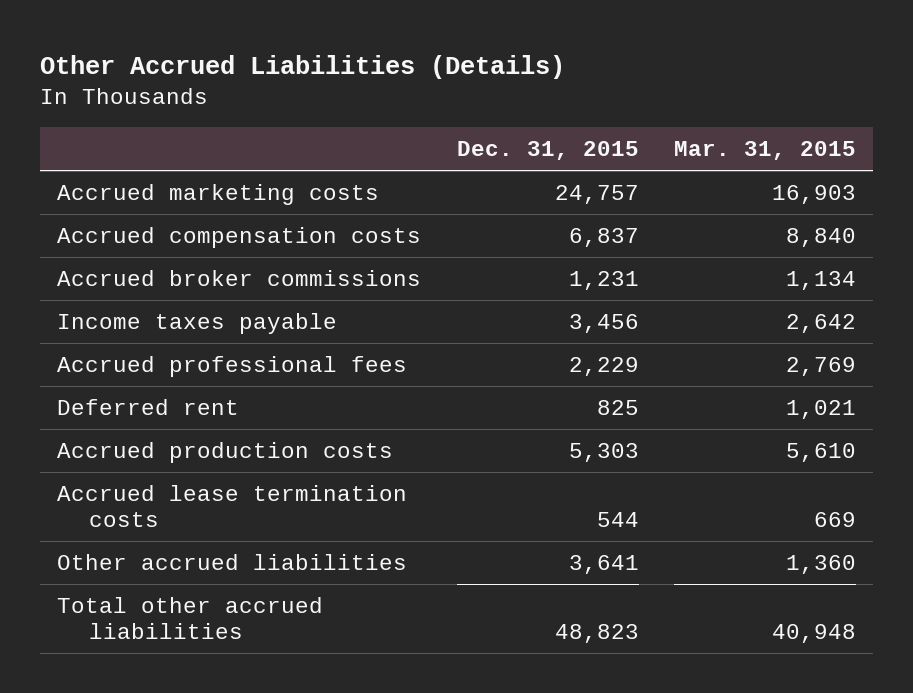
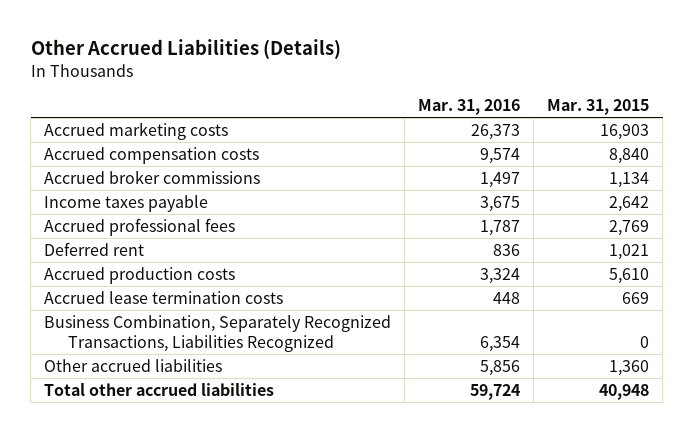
[456,140,639,160] Dec. 31, 2015 -> none
none -> [418,99,521,116] Mar. 31, 2016
none -> [44,315,392,352] Business Combination, Separately Recognized Transactions, Liabilities Recognized

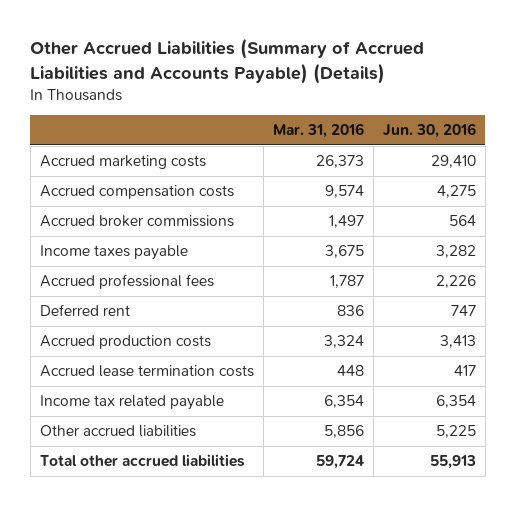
[30,39,341,60] Other Accrued Liabilities (Details) -> [30,38,425,84] Other Accrued Liabilities (Summary of Accrued Liabilities and Accounts Payable) (Details)
[547,99,650,116] Mar. 31, 2015 -> none
none -> [382,123,476,139] Jun. 30, 2016
[44,315,392,352] Business Combination, Separately Recognized Transactions, Liabilities Recognized -> [39,395,224,411] Income tax related payable

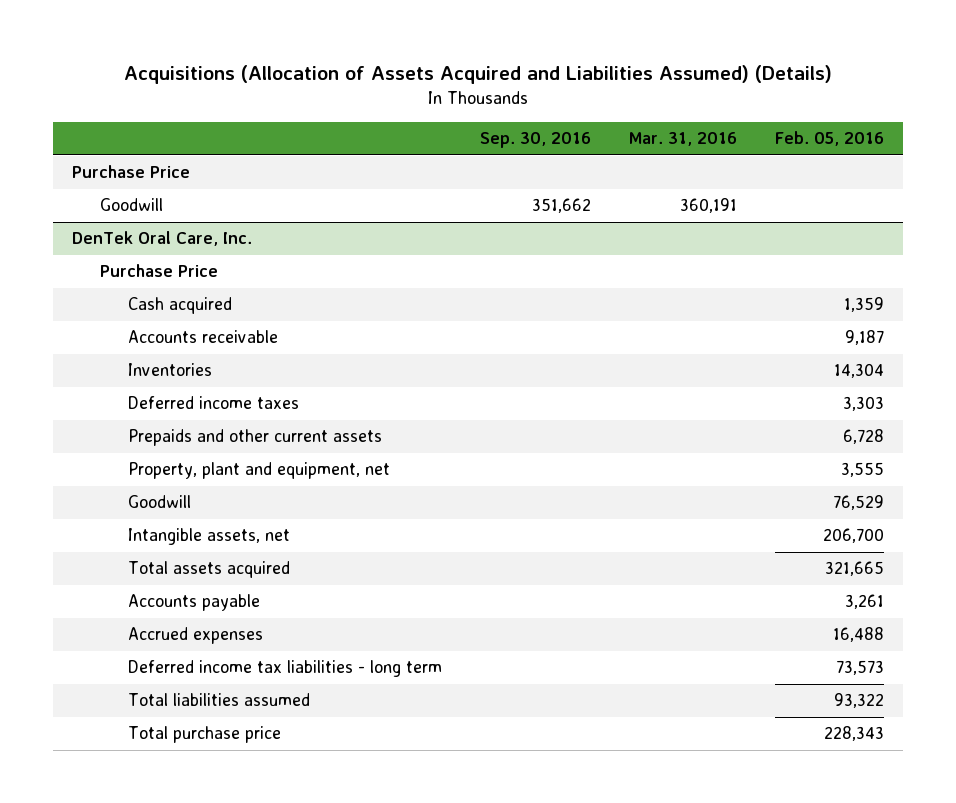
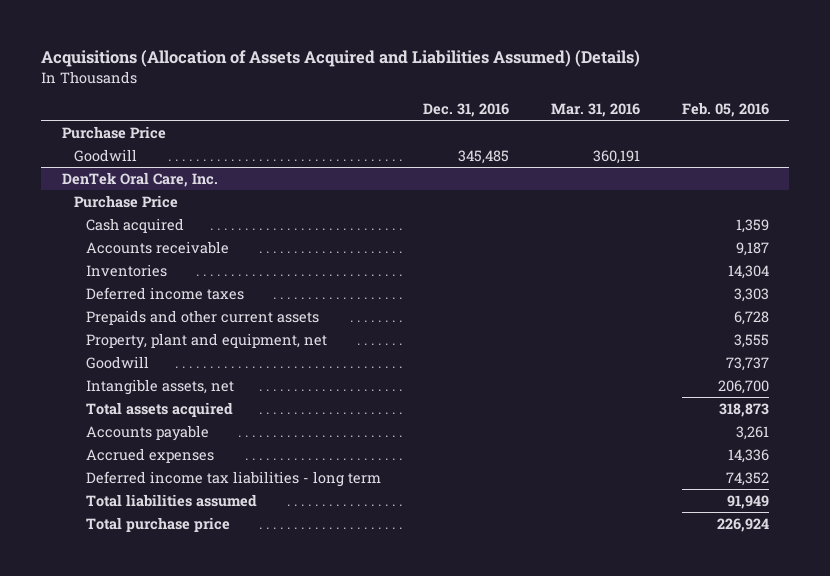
[479,132,591,149] Sep. 30, 2016 -> none
none -> [422,103,509,118] Dec. 31, 2016
[832,495,884,511] 76,529 -> [725,356,769,371] 73,737
[824,561,884,577] 321,665 -> [718,402,769,417] 318,873
[832,627,884,643] 16,488 -> [727,448,769,463] 14,336
[835,660,884,676] 73,573 -> [725,471,769,486] 74,352
[833,693,884,709] 93,322 -> [726,494,769,509] 91,949
[823,726,884,742] 228,343 -> [716,517,769,532] 226,924

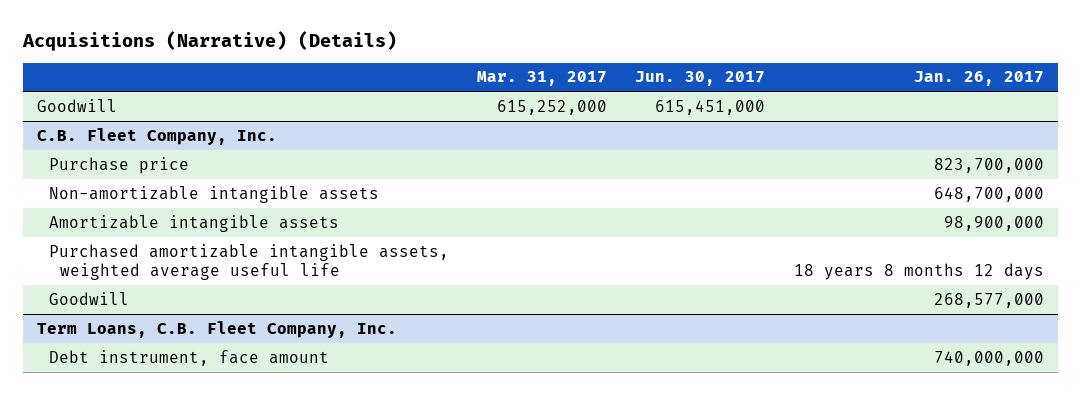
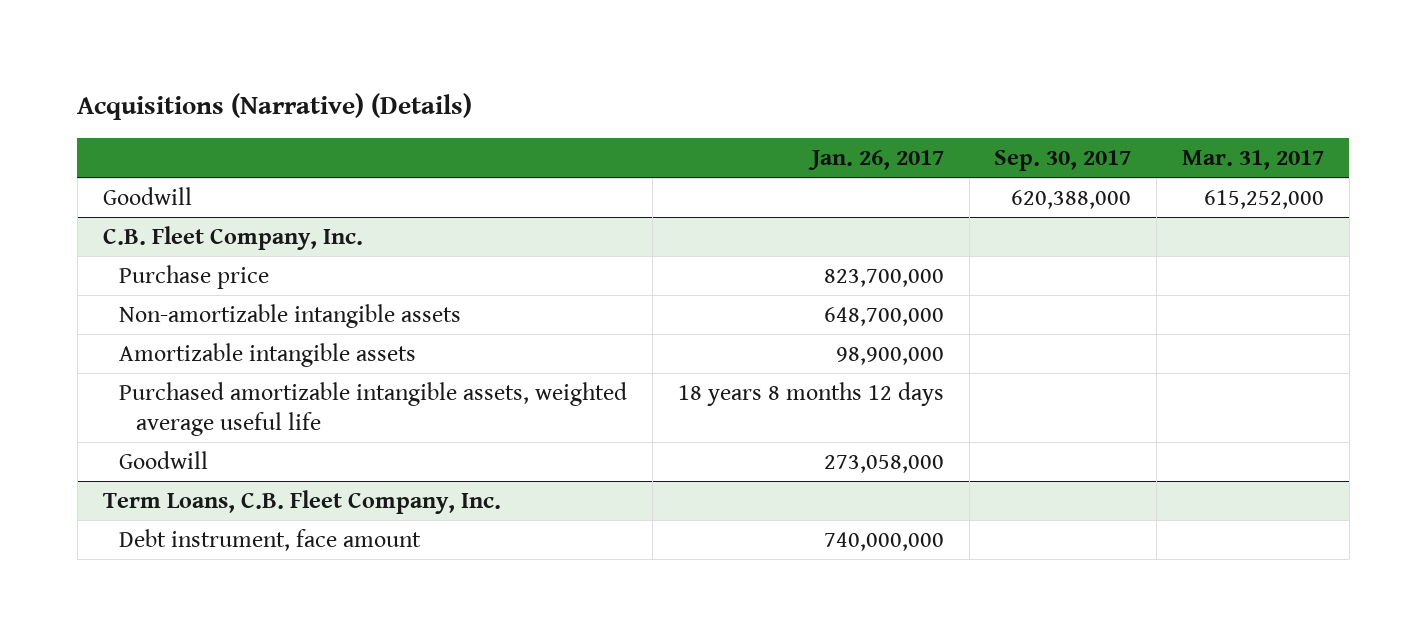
[635,71,766,87] Jun. 30, 2017 -> none
none -> [994,149,1132,171] Sep. 30, 2017
[933,292,1044,308] 268,577,000 -> [823,454,944,473] 273,058,000

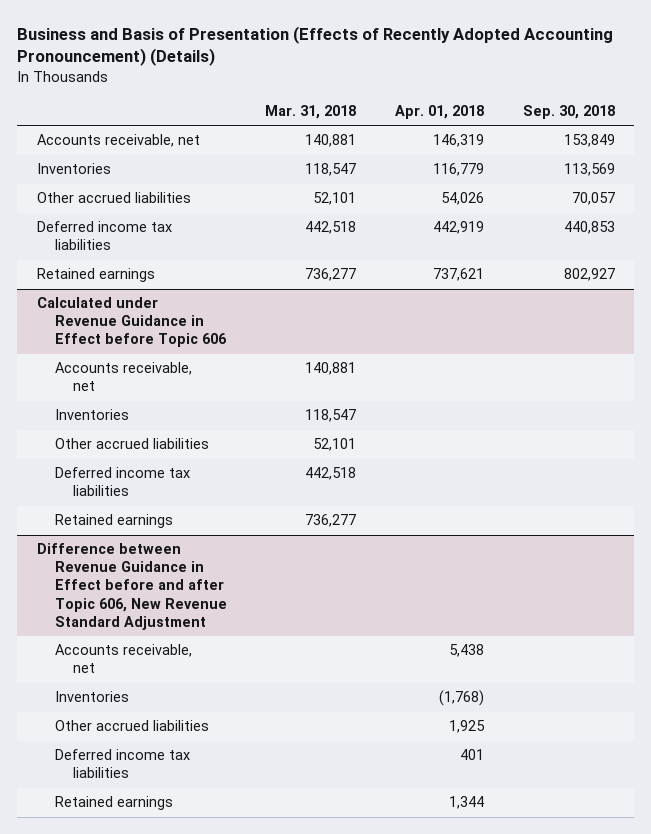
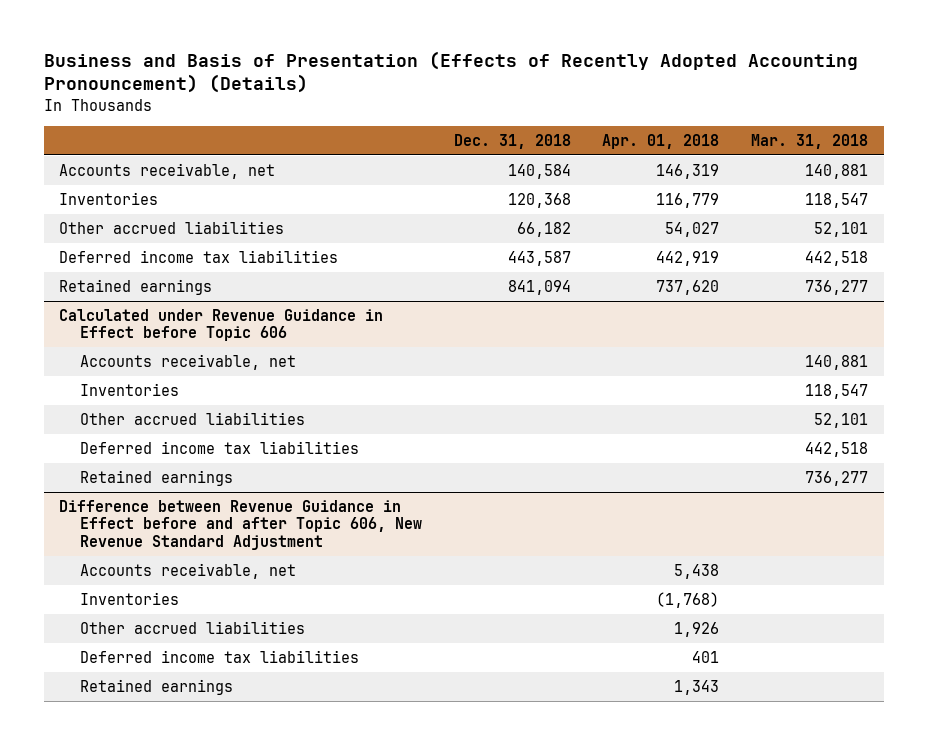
[522,104,615,119] Sep. 30, 2018 -> none
none -> [453,133,571,149] Dec. 31, 2018
[440,192,484,206] 54,026 -> [665,222,720,238] 54,027
[432,268,484,282] 737,621 -> [656,280,720,296] 737,620
[448,720,485,734] 1,925 -> [674,622,720,638] 1,926
[448,796,484,810] 1,344 -> [674,680,720,696] 1,343

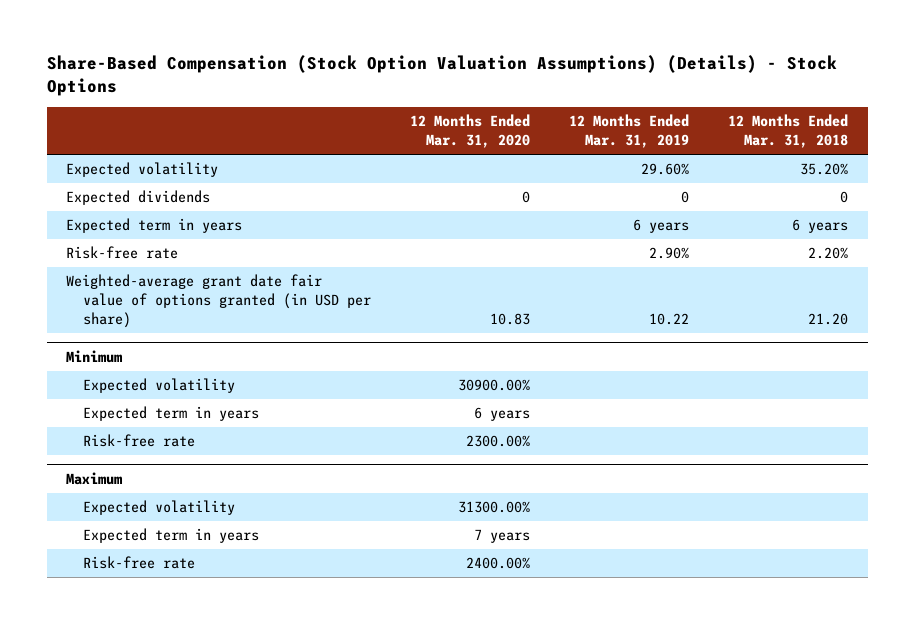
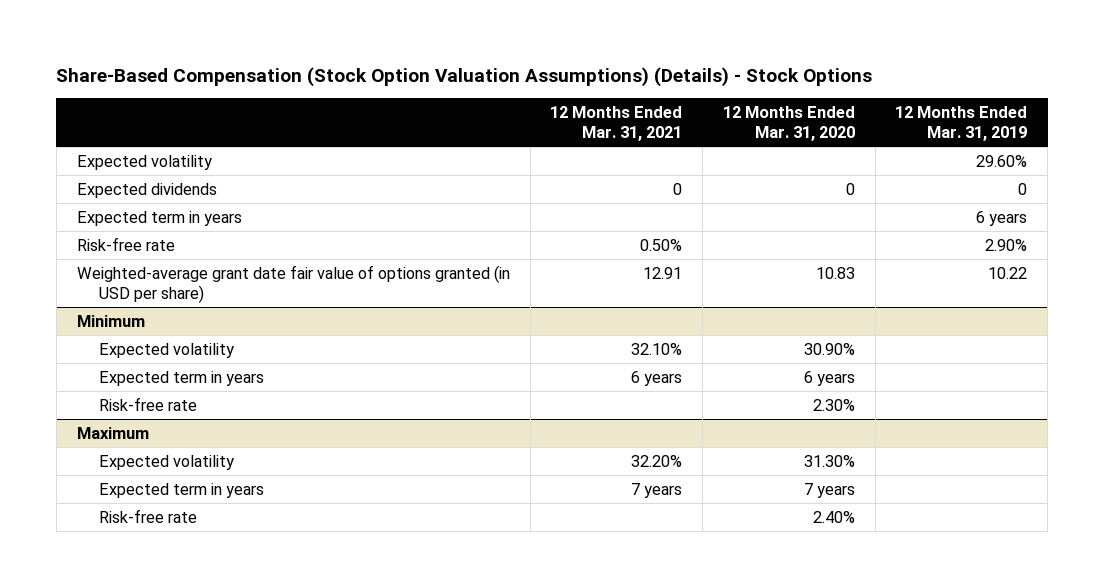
[728,114,849,149] 12 Months Ended Mar. 31, 2018 -> none
none -> [550,106,683,142] 12 Months Ended Mar. 31, 2021
[457,379,530,392] 30900.00% -> [803,342,855,355] 30.90%
[465,435,530,448] 2300.00% -> [812,398,855,411] 2.30%
[457,501,530,514] 31300.00% -> [803,454,855,467] 31.30%
[465,557,530,570] 2400.00% -> [812,510,855,523] 2.40%

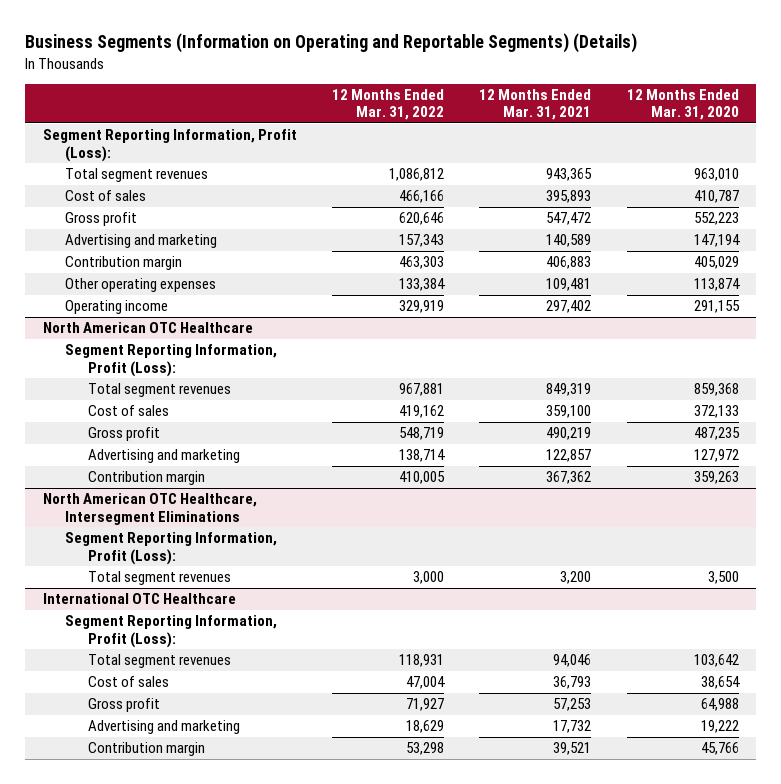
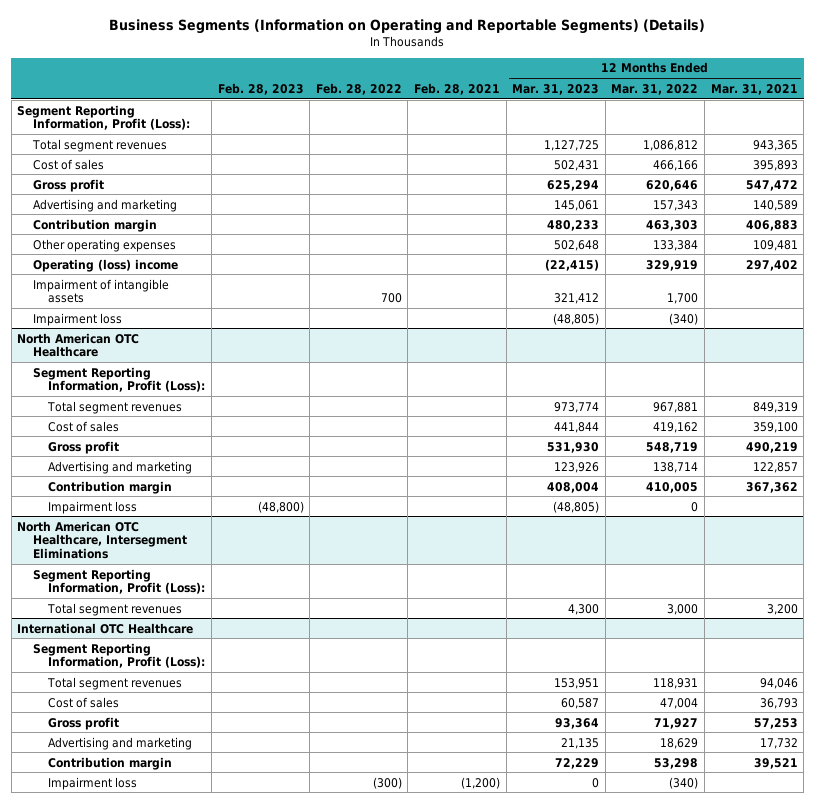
[626,88,739,121] 12 Months Ended Mar. 31, 2020 -> none
none -> [217,82,304,95] Feb. 28, 2023
none -> [315,82,402,95] Feb. 28, 2022
none -> [414,82,501,95] Feb. 28, 2021
none -> [512,83,600,95] Mar. 31, 2023
[65,300,169,315] Operating income -> [32,258,178,272] Operating (loss) income
none -> [32,278,169,304] Impairment of intangible assets
none -> [32,312,122,326] Impairment loss
none -> [48,500,138,514] Impairment loss
none -> [48,776,138,790] Impairment loss

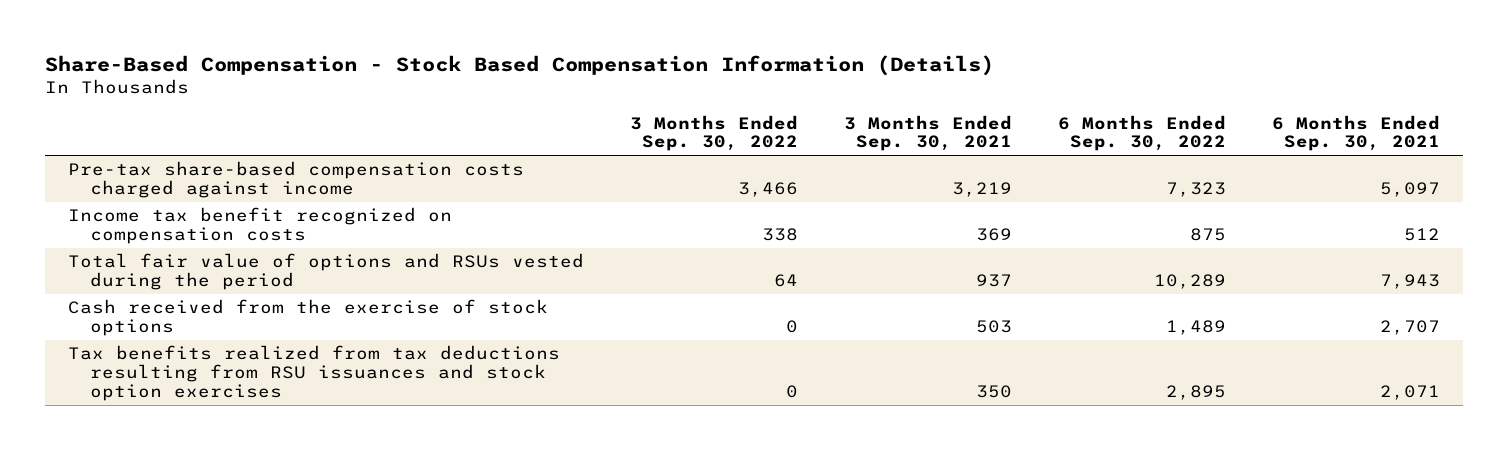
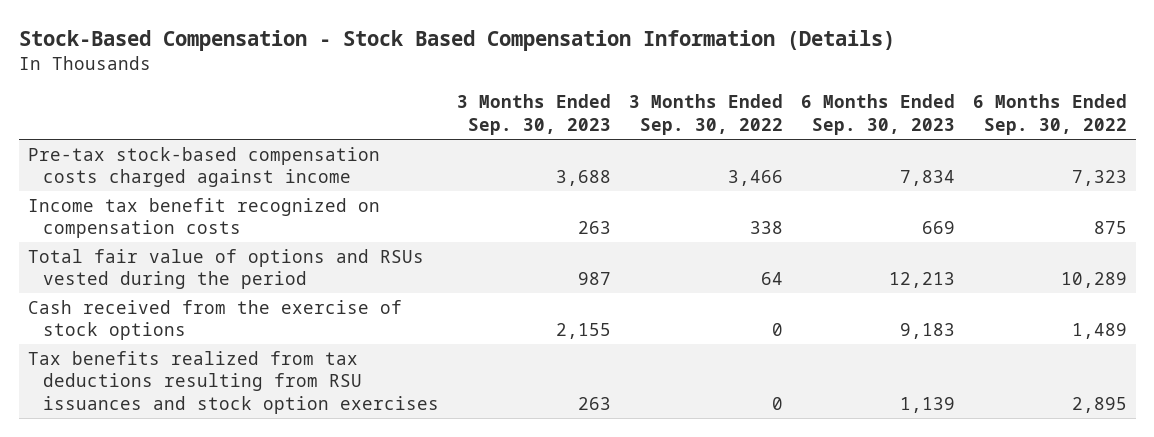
[45,54,995,76] Share-Based Compensation - Stock Based Compensation Information (Details) -> [18,30,895,52] Stock-Based Compensation - Stock Based Compensation Information (Details)
[843,114,1012,152] 3 Months Ended Sep. 30, 2021 -> none
[1271,114,1440,152] 6 Months Ended Sep. 30, 2021 -> none
none -> [457,94,612,136] 3 Months Ended Sep. 30, 2023
none -> [800,94,955,136] 6 Months Ended Sep. 30, 2023
[68,161,525,199] Pre-tax share-based compensation costs charged against income -> [27,146,380,188] Pre-tax stock-based compensation costs charged against income

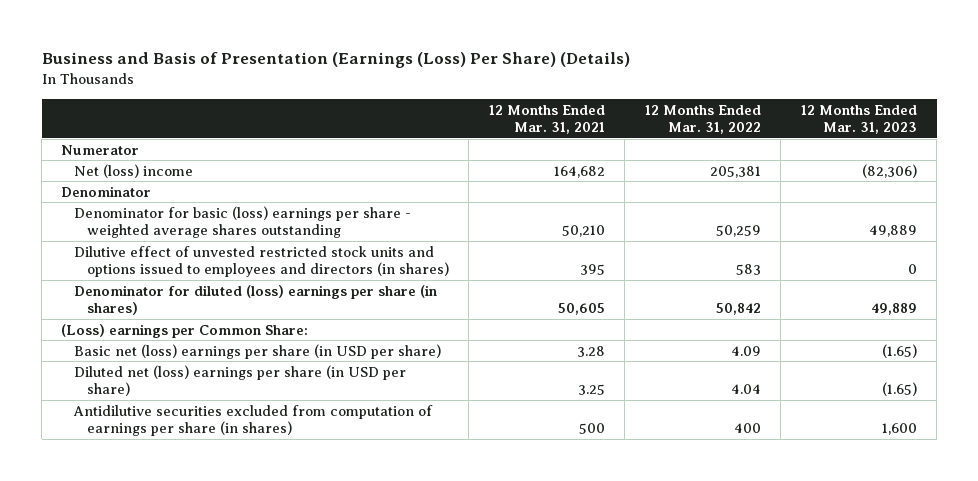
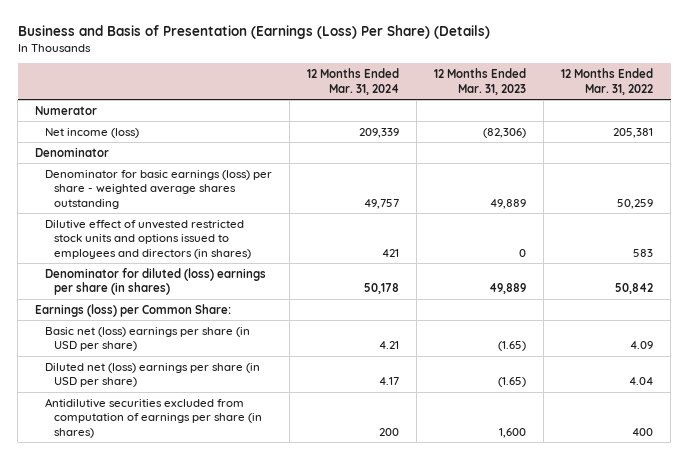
[488,104,605,135] 12 Months Ended Mar. 31, 2021 -> none
none -> [306,68,399,95] 12 Months Ended Mar. 31, 2024
[74,163,194,178] Net (loss) income -> [44,127,139,138] Net income (loss)
[74,205,412,239] Denominator for basic (loss) earnings per share - weighted average shares outstanding -> [44,169,272,209] Denominator for basic earnings (loss) per share - weighted average shares outstanding
[61,323,309,338] (Loss) earnings per Common Share: -> [35,303,232,317] Earnings (loss) per Common Share:

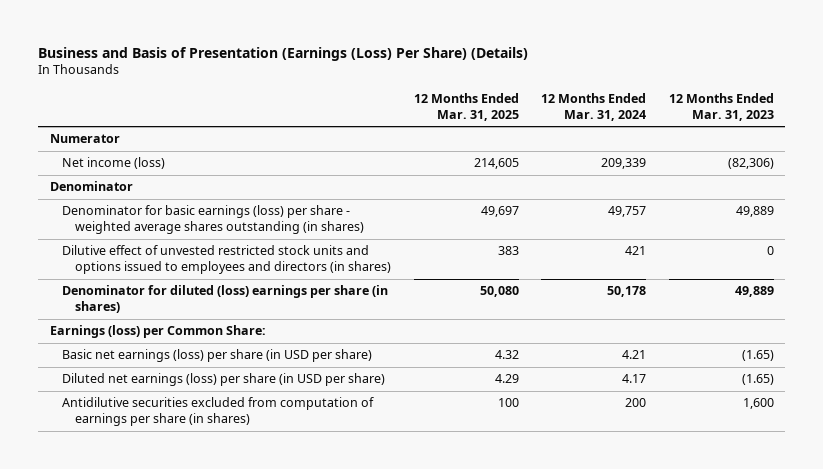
[561,68,654,95] 12 Months Ended Mar. 31, 2022 -> none
none -> [413,92,519,121] 12 Months Ended Mar. 31, 2025
[44,169,272,209] Denominator for basic earnings (loss) per share - weighted average shares outstanding -> [62,205,365,235] Denominator for basic earnings (loss) per share - weighted average shares outstanding (in shares)
[44,326,250,352] Basic net (loss) earnings per share (in USD per share) -> [62,349,373,363] Basic net earnings (loss) per share (in USD per share)
[44,362,260,388] Diluted net (loss) earnings per share (in USD per share) -> [62,373,386,387] Diluted net earnings (loss) per share (in USD per share)

